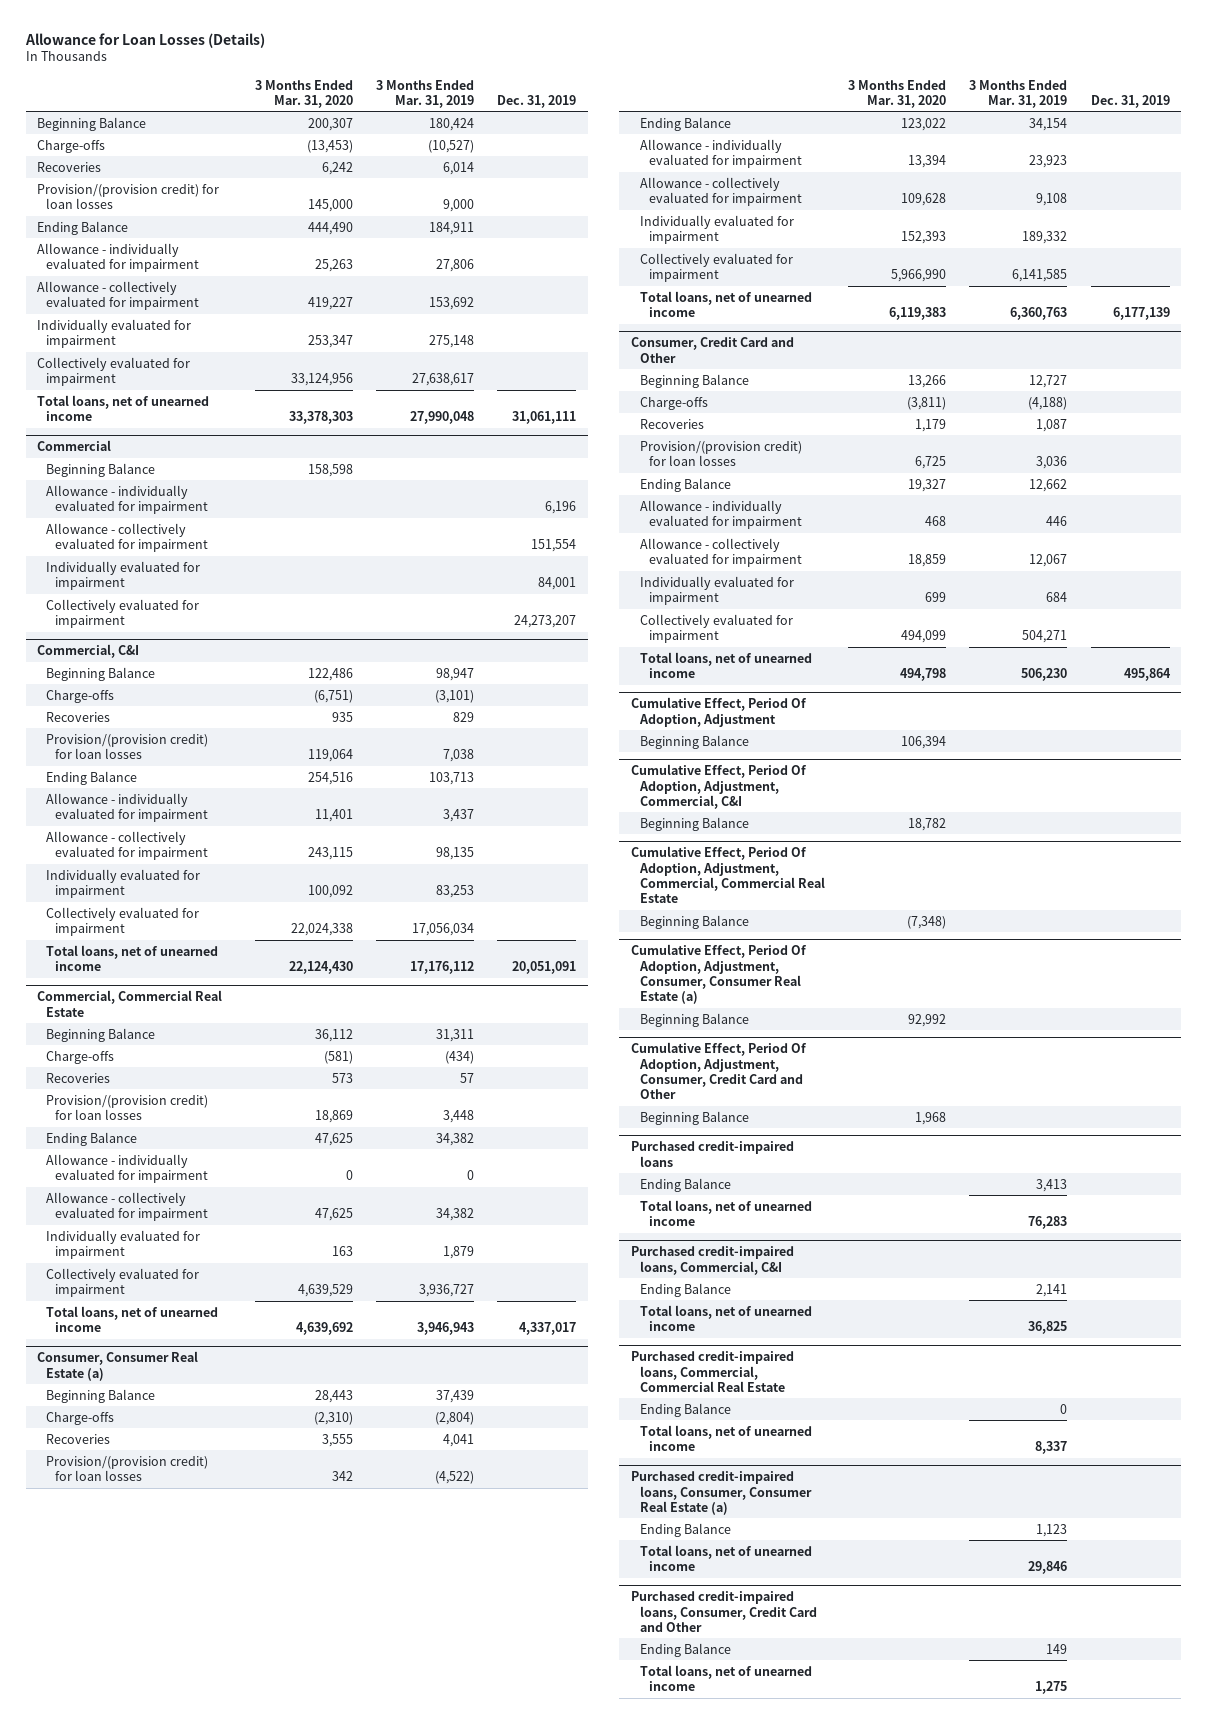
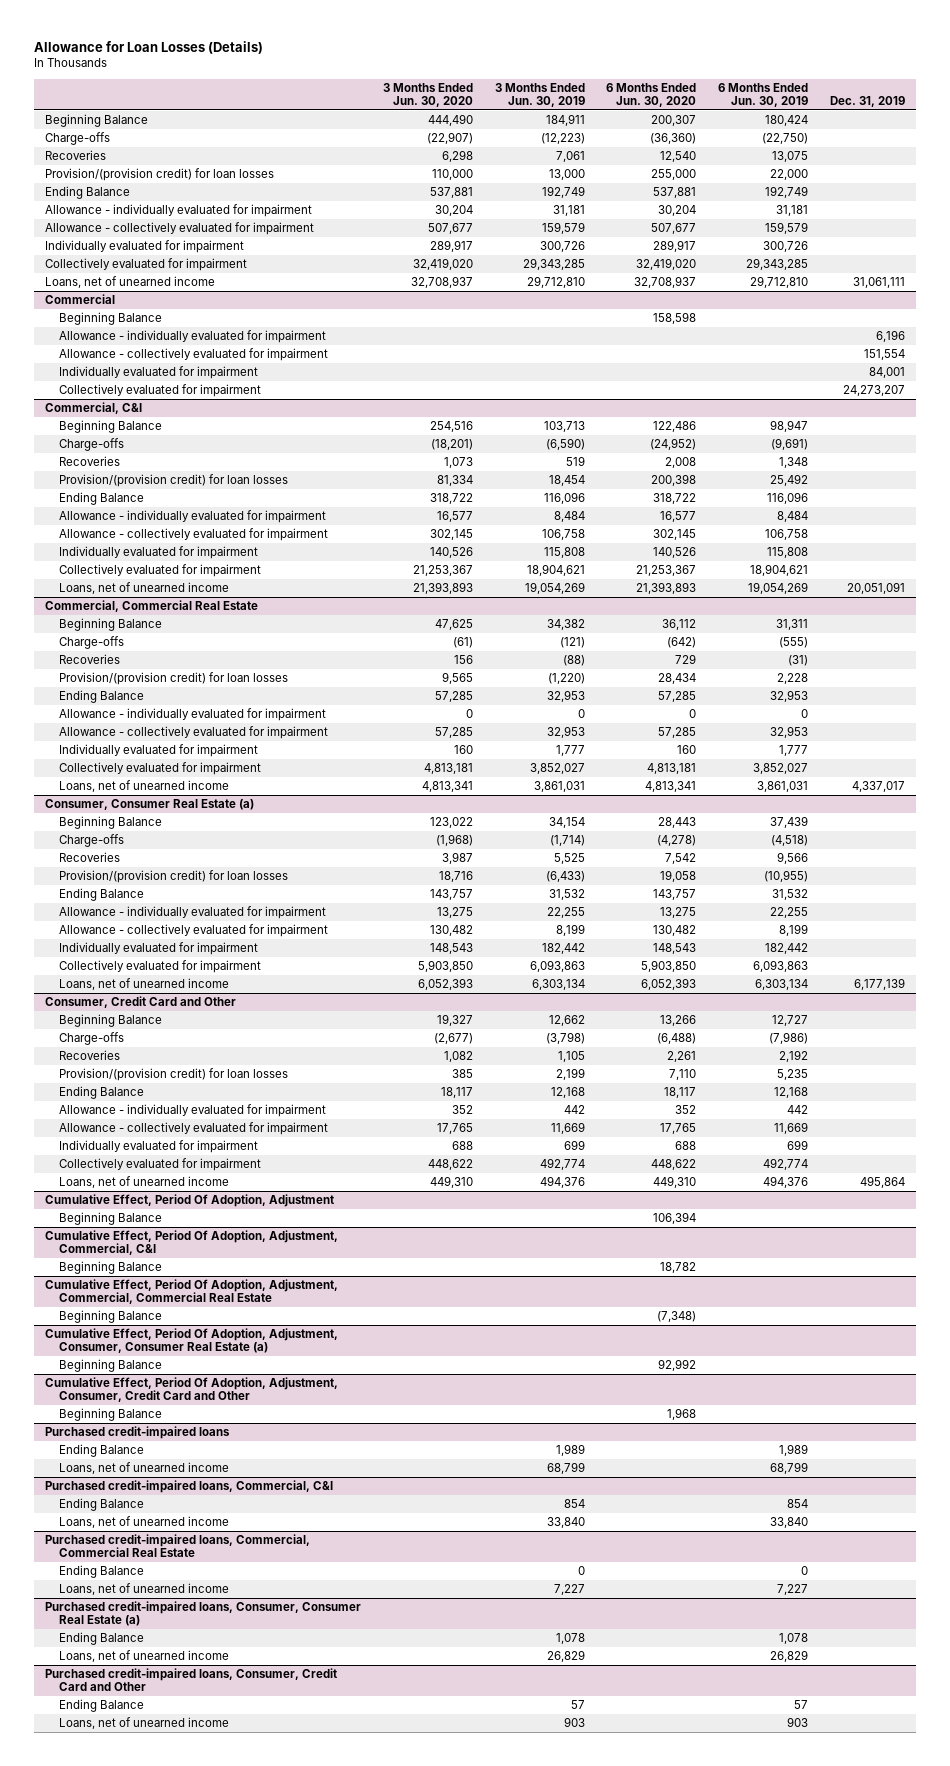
[254,79,353,108] 3 Months Ended Mar. 31, 2020 -> none
[375,79,474,108] 3 Months Ended Mar. 31, 2019 -> none
none -> [382,82,473,108] 3 Months Ended Jun. 30, 2020
none -> [494,82,585,108] 3 Months Ended Jun. 30, 2019
none -> [606,82,697,108] 6 Months Ended Jun. 30, 2020
none -> [718,82,809,108] 6 Months Ended Jun. 30, 2019
[37,394,210,421] Total loans, net of unearned income -> [45,276,216,289] Loans, net of unearned income
[46,944,219,971] Total loans, net of unearned income -> [59,582,230,595] Loans, net of unearned income
[46,1305,219,1332] Total loans, net of unearned income -> [59,780,230,793] Loans, net of unearned income
[639,290,812,317] Total loans, net of unearned income -> [59,978,230,991] Loans, net of unearned income
[639,651,812,678] Total loans, net of unearned income -> [59,1176,230,1189] Loans, net of unearned income
[639,1199,812,1226] Total loans, net of unearned income -> [59,1462,230,1475] Loans, net of unearned income
[639,1304,812,1331] Total loans, net of unearned income -> [59,1516,230,1529] Loans, net of unearned income
[639,1424,812,1451] Total loans, net of unearned income -> [59,1583,230,1596] Loans, net of unearned income
[639,1544,812,1571] Total loans, net of unearned income -> [59,1650,230,1663] Loans, net of unearned income
[639,1664,812,1691] Total loans, net of unearned income -> [59,1717,230,1730] Loans, net of unearned income

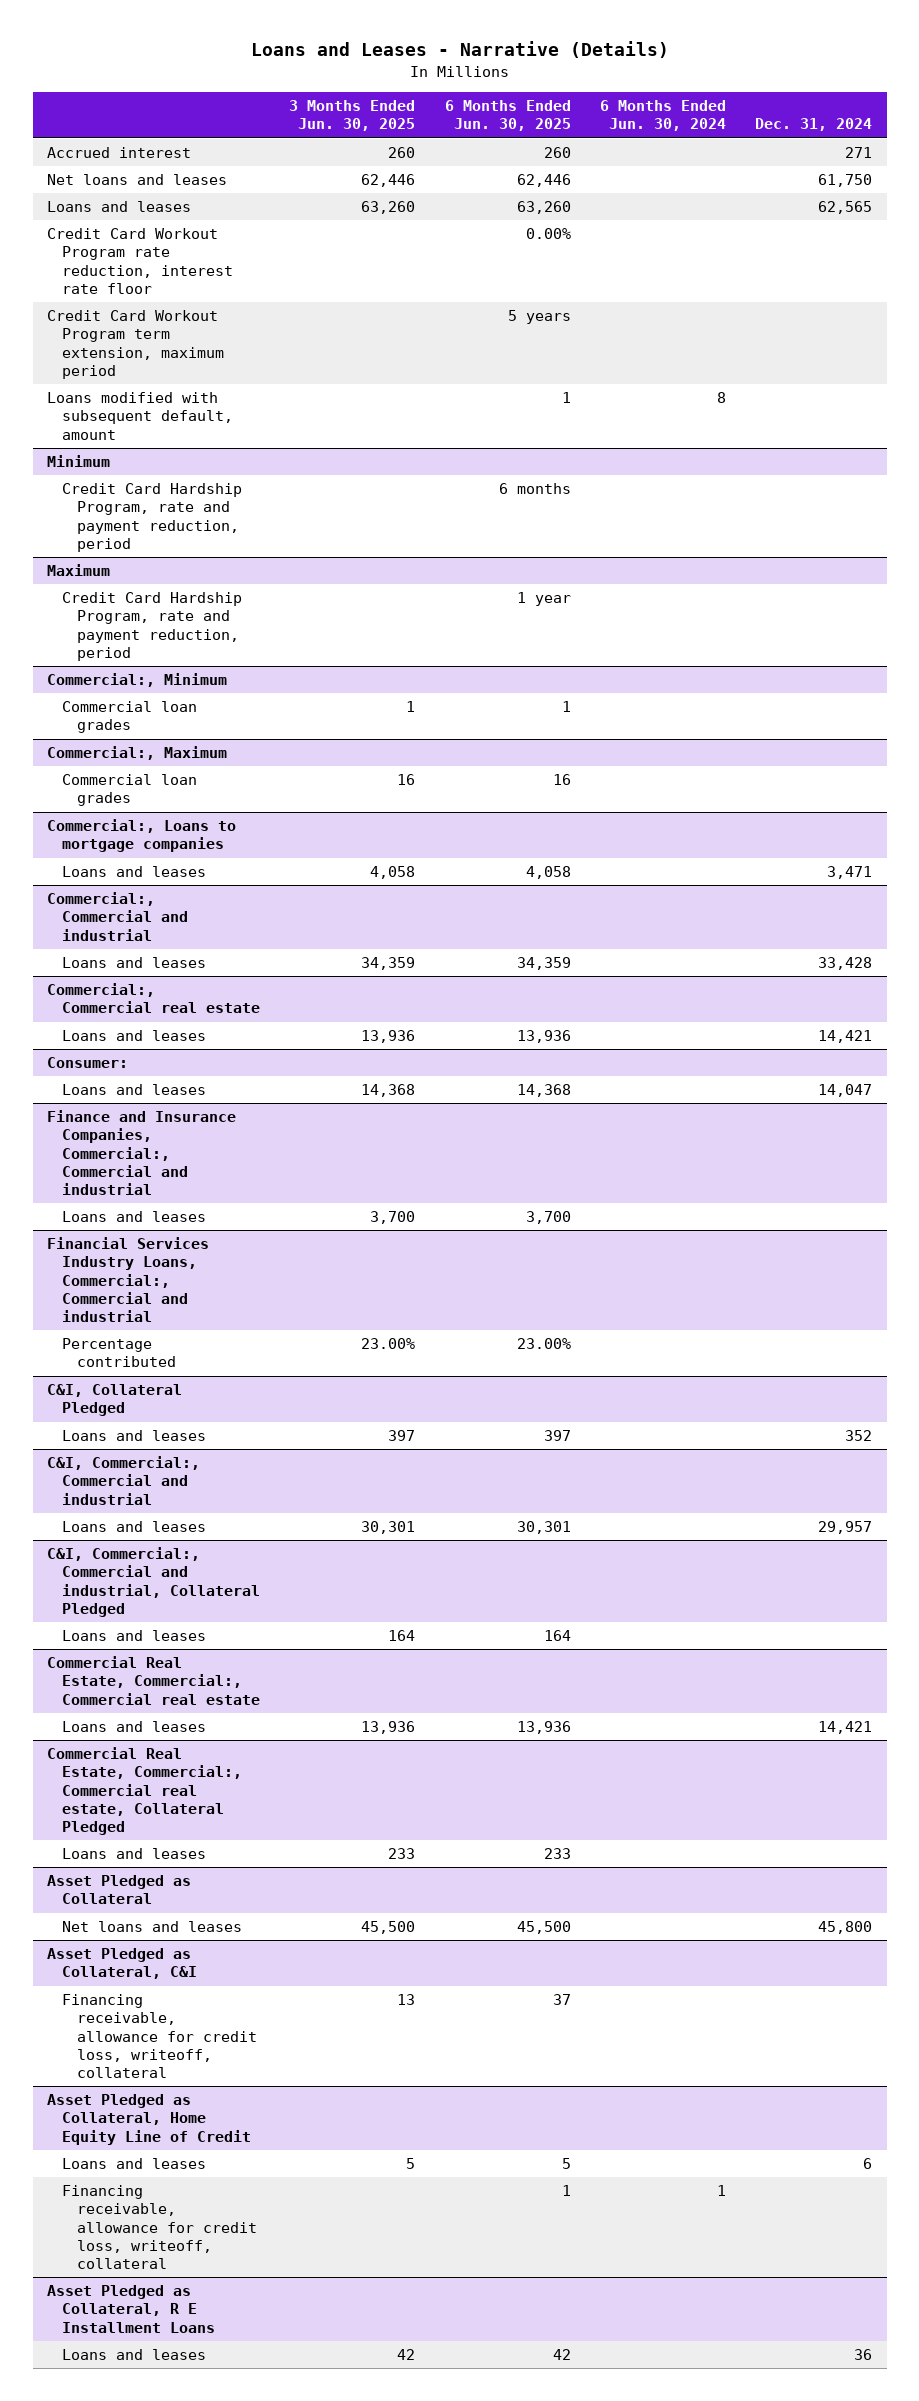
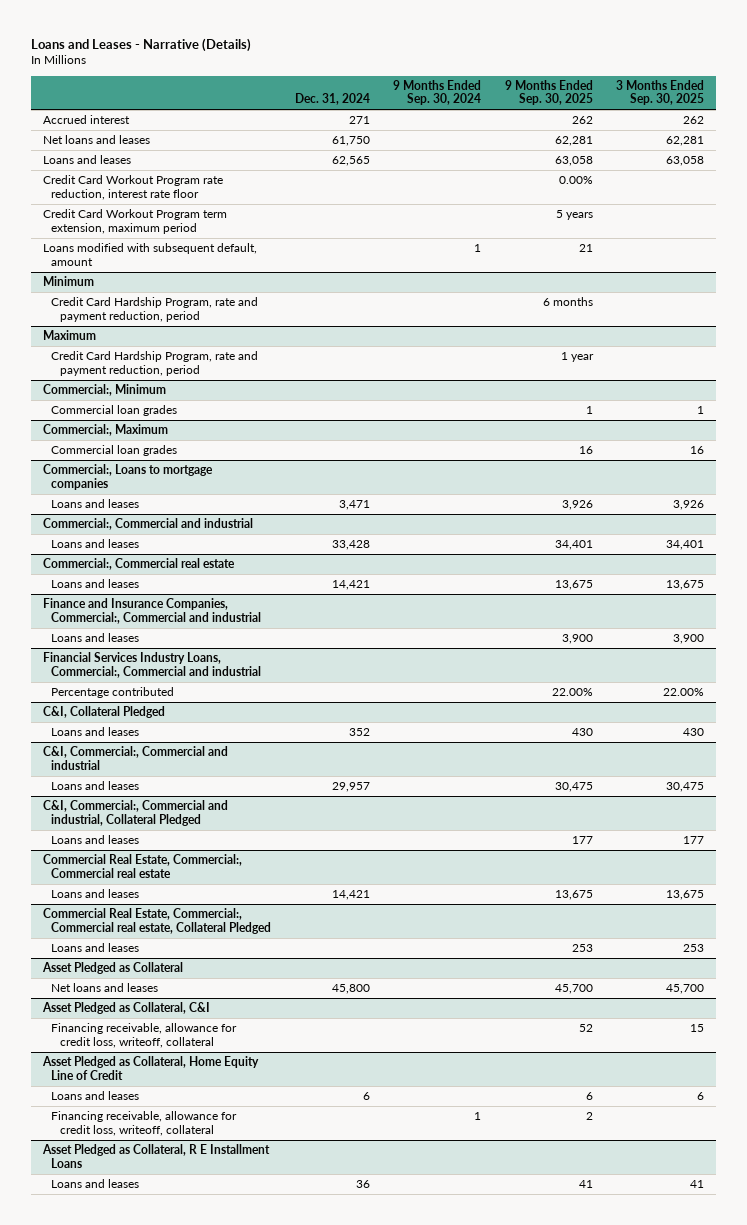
[289,100,416,132] 3 Months Ended Jun. 30, 2025 -> none
[444,100,571,132] 6 Months Ended Jun. 30, 2025 -> none
[599,100,726,132] 6 Months Ended Jun. 30, 2024 -> none
none -> [393,79,482,106] 9 Months Ended Sep. 30, 2024
none -> [504,79,593,106] 9 Months Ended Sep. 30, 2025
none -> [616,79,705,106] 3 Months Ended Sep. 30, 2025
[47,1057,129,1069] Consumer: -> none
[62,1084,207,1096] Loans and leases -> none

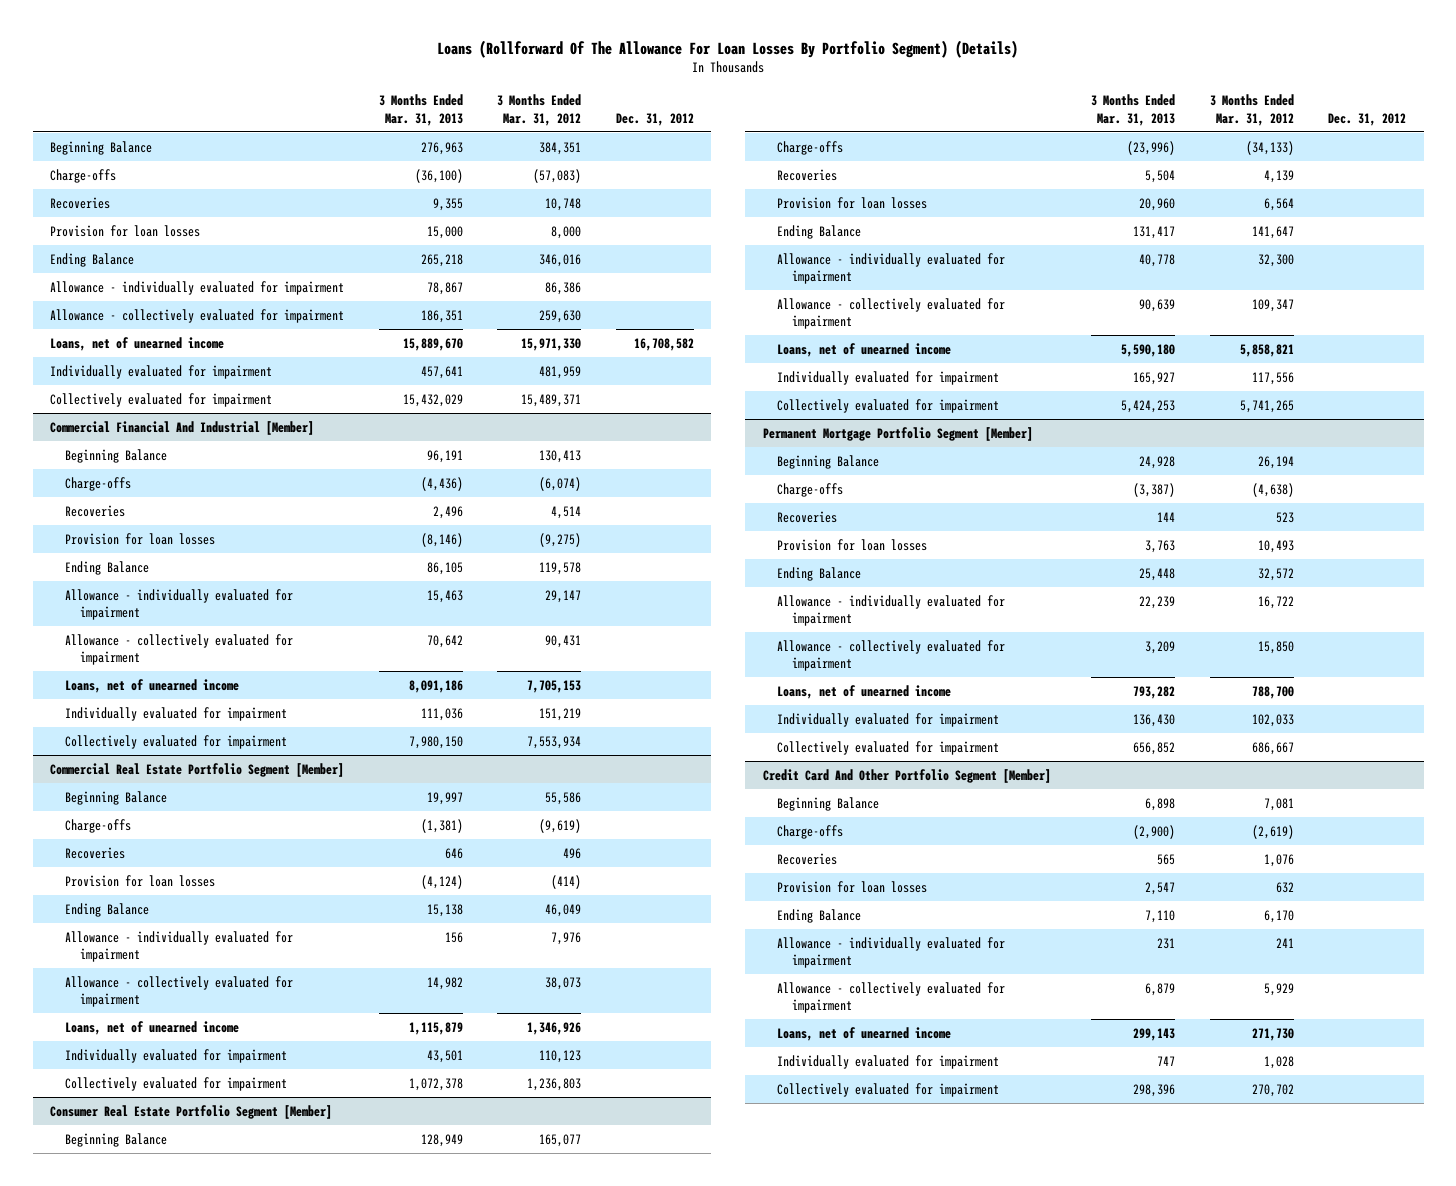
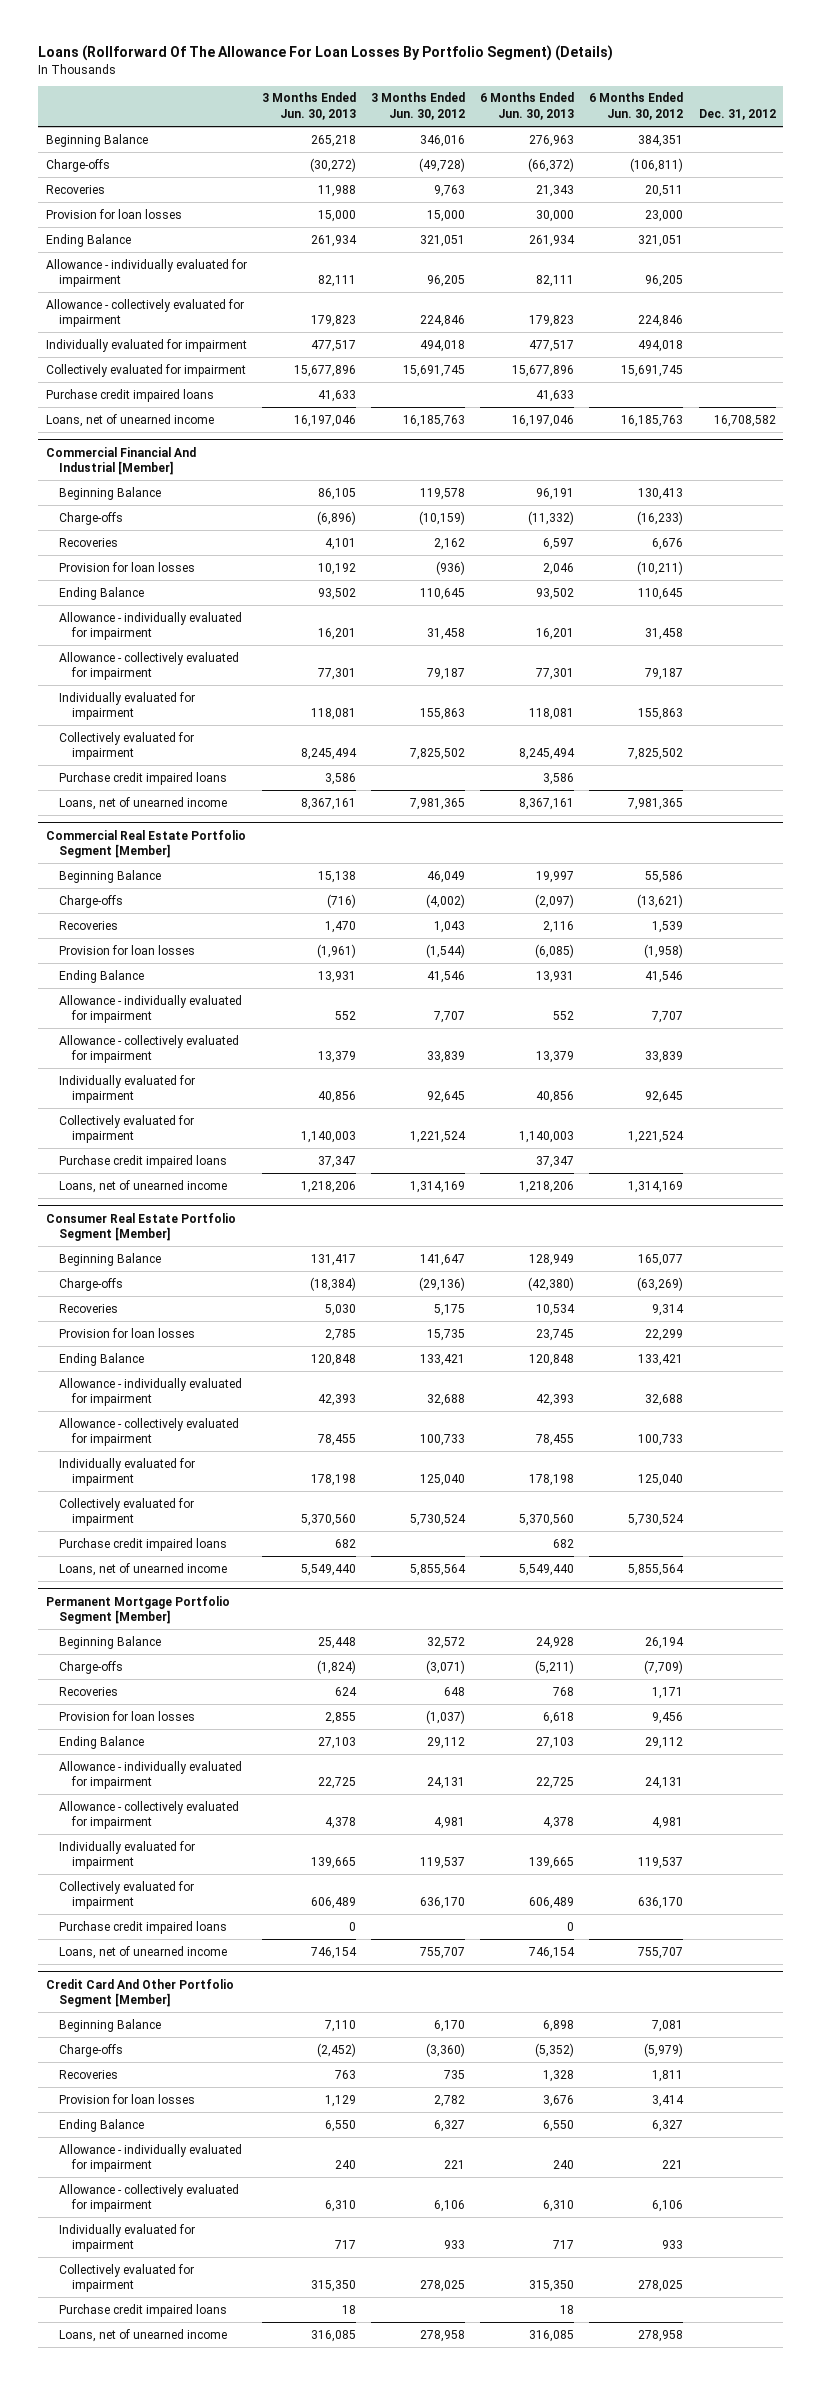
[378,93,463,126] 3 Months Ended Mar. 31, 2013 -> none
[497,93,582,126] 3 Months Ended Mar. 31, 2012 -> none
none -> [261,92,356,121] 3 Months Ended Jun. 30, 2013
none -> [371,92,466,121] 3 Months Ended Jun. 30, 2012
none -> [480,92,575,121] 6 Months Ended Jun. 30, 2013
none -> [589,92,684,121] 6 Months Ended Jun. 30, 2012
none -> [45,388,214,402] Purchase credit impaired loans
[49,336,224,351] Loans, net of unearned income -> [45,413,214,427] Loans, net of unearned income
none -> [58,771,227,785] Purchase credit impaired loans
[64,678,239,693] Loans, net of unearned income -> [58,796,227,810] Loans, net of unearned income
none -> [58,1154,227,1168] Purchase credit impaired loans
[64,1020,239,1035] Loans, net of unearned income -> [58,1179,227,1193] Loans, net of unearned income
none -> [58,1537,227,1551] Purchase credit impaired loans
[777,342,952,357] Loans, net of unearned income -> [58,1562,227,1576] Loans, net of unearned income
none -> [58,1920,227,1934] Purchase credit impaired loans
[777,684,952,699] Loans, net of unearned income -> [58,1945,227,1959] Loans, net of unearned income
none -> [58,2303,227,2317] Purchase credit impaired loans
[777,1026,952,1041] Loans, net of unearned income -> [58,2328,227,2342] Loans, net of unearned income

